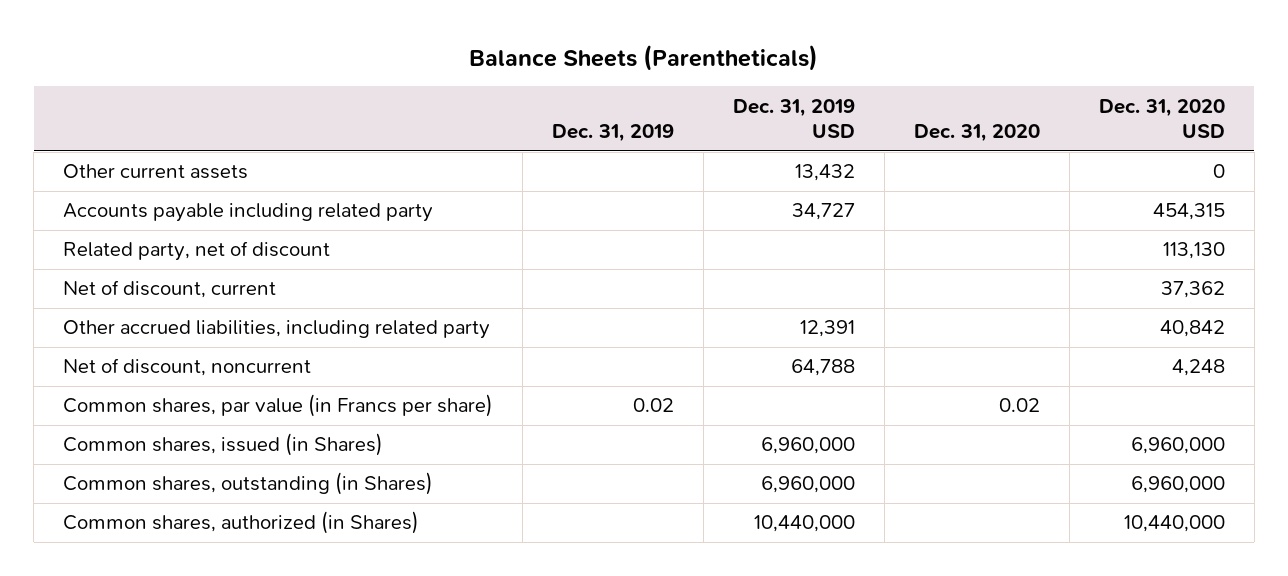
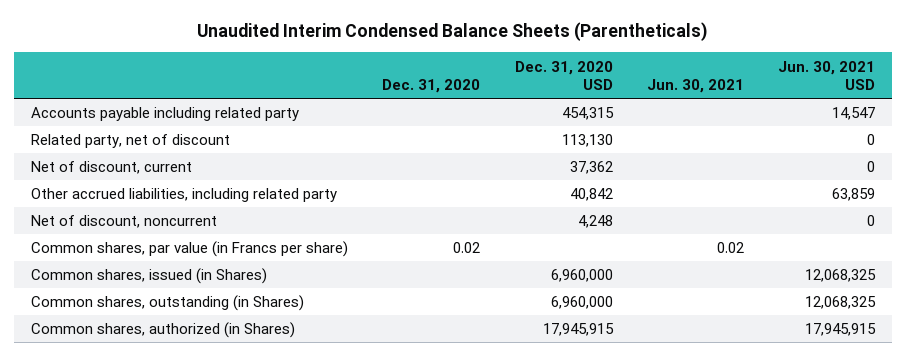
[468,44,818,71] Balance Sheets (Parentheticals) -> [197,22,709,42] Unaudited Interim Condensed Balance Sheets (Parentheticals)
[552,124,675,143] Dec. 31, 2019 -> none
[732,98,855,139] Dec. 31, 2019 USD -> none
none -> [646,78,744,93] Jun. 30, 2021
none -> [778,60,876,90] Jun. 30, 2021 USD
[63,164,249,180] Other current assets -> none
[1123,515,1225,533] 10,440,000 -> [542,323,614,337] 17,945,915

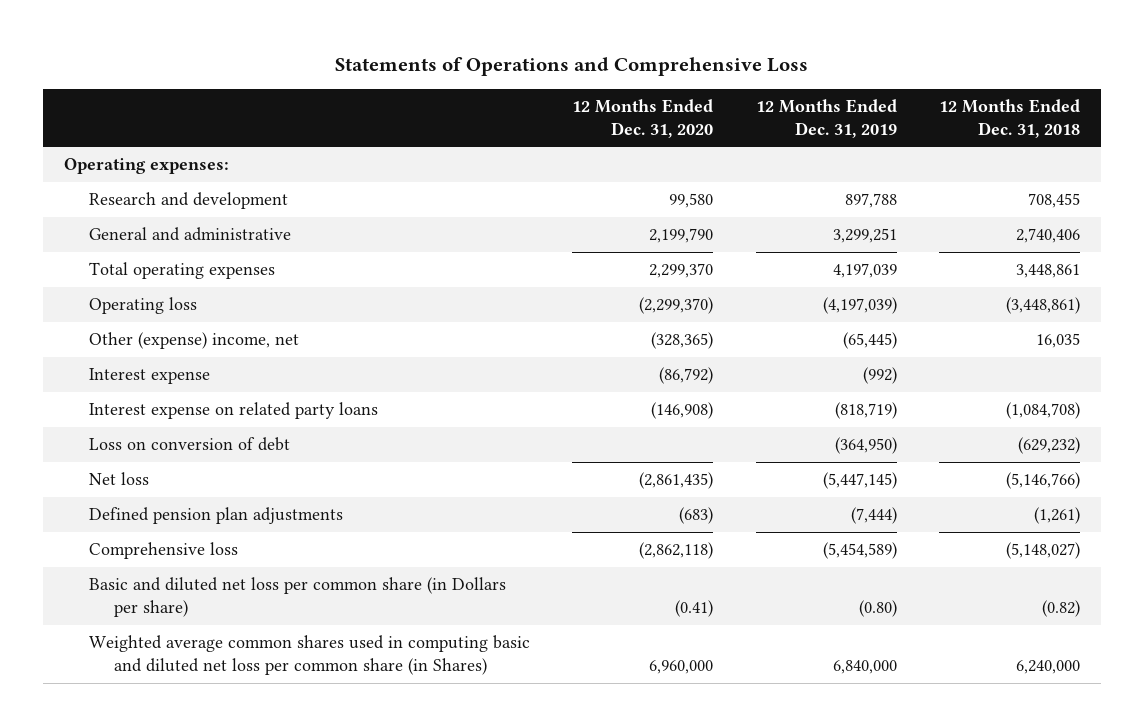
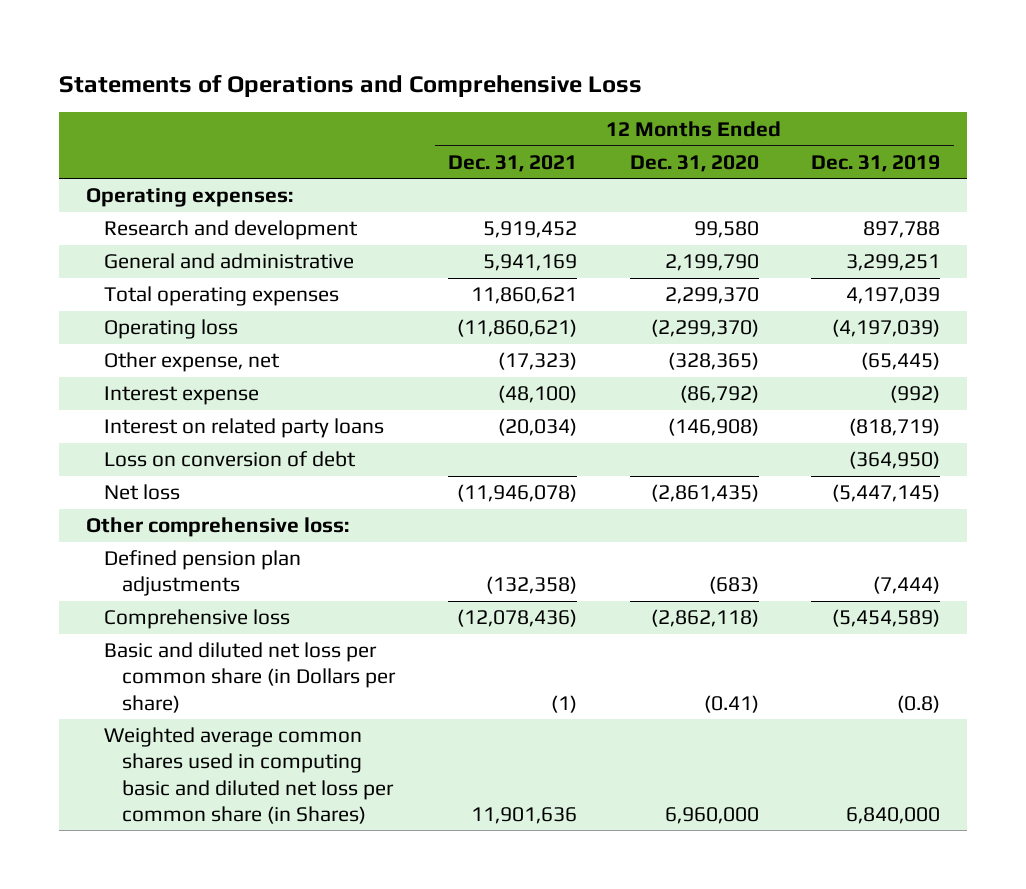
[939,99,1081,138] 12 Months Ended Dec. 31, 2018 -> none
none -> [448,154,578,172] Dec. 31, 2021
[89,332,300,350] Other (expense) income, net -> [104,352,281,373] Other expense, net
[89,402,379,420] Interest expense on related party loans -> [104,418,385,439] Interest on related party loans
none -> [85,517,349,538] Other comprehensive loss:
[858,600,897,618] (0.80) -> [897,694,941,713] (0.8)

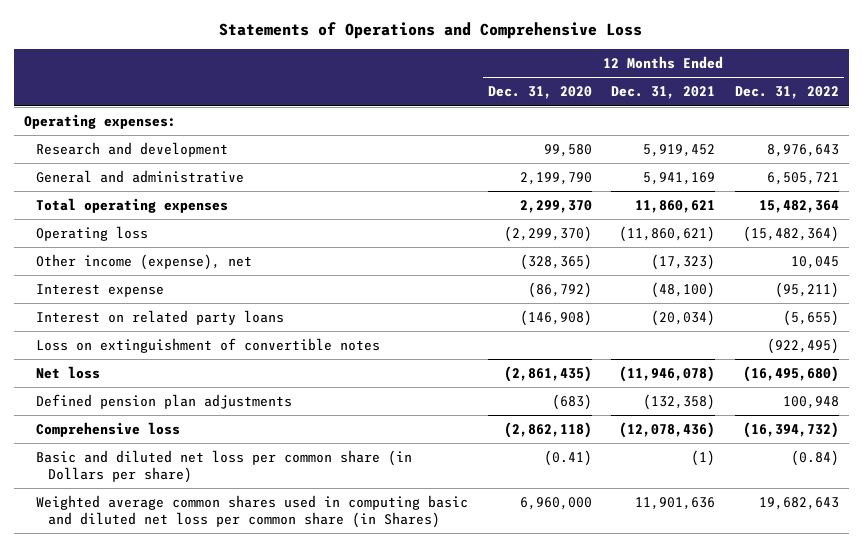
[811,154,941,172] Dec. 31, 2019 -> none
none -> [734,86,839,100] Dec. 31, 2022
[104,352,281,373] Other expense, net -> [35,253,252,270] Other income (expense), net
[104,451,357,468] Loss on conversion of debt -> [35,337,380,353] Loss on extinguishment of convertible notes
[85,517,349,538] Other comprehensive loss: -> none

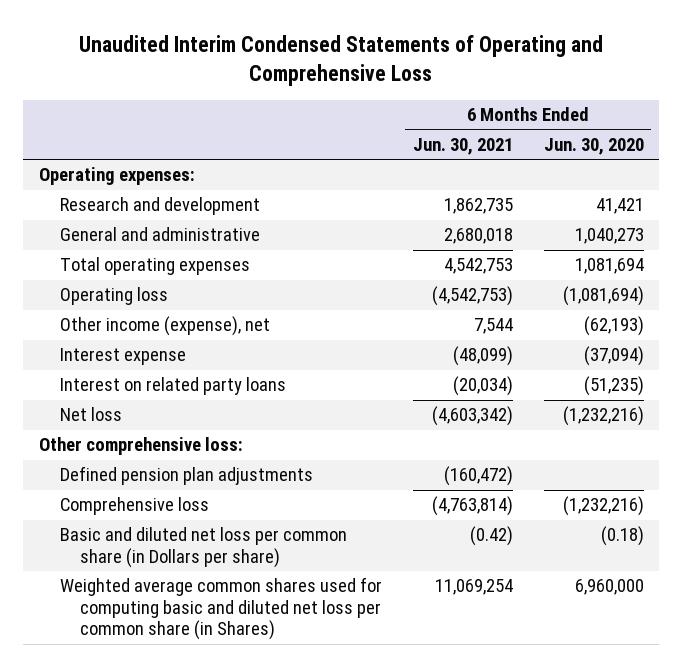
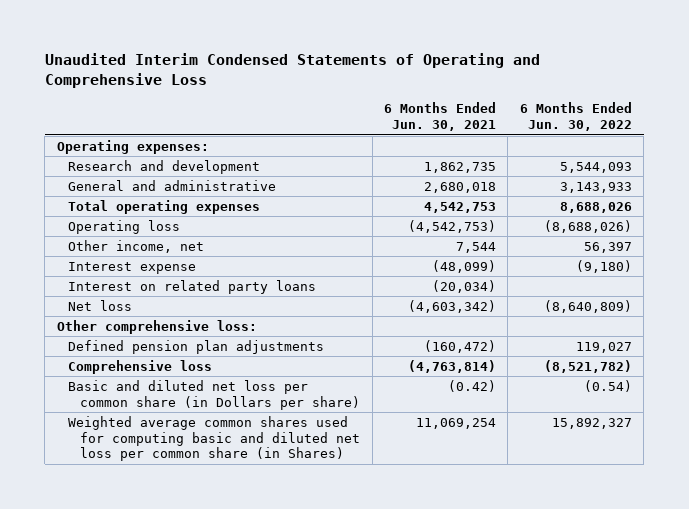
[543,138,644,156] Jun. 30, 2020 -> none
none -> [519,102,632,132] 6 Months Ended Jun. 30, 2022
[59,316,270,337] Other income (expense), net -> [68,240,205,254] Other income, net

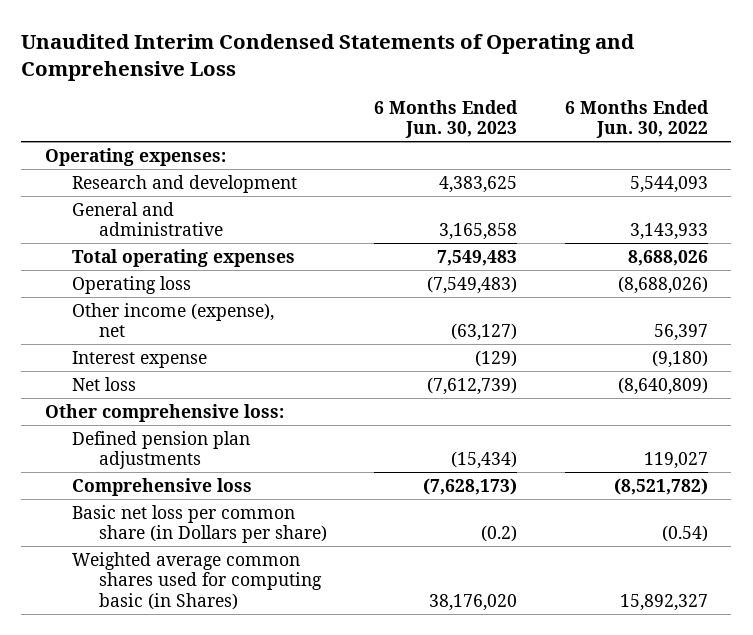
[384,102,497,132] 6 Months Ended Jun. 30, 2021 -> none
none -> [374,99,519,139] 6 Months Ended Jun. 30, 2023
[68,240,205,254] Other income, net -> [72,302,275,338] Other income (expense), net
[68,280,317,295] Interest on related party loans -> none
[68,380,361,410] Basic and diluted net loss per common share (in Dollars per share) -> [72,504,328,544] Basic net loss per common share (in Dollars per share)
[68,416,361,462] Weighted average common shares used for computing basic and diluted net loss per common share (in Shares) -> [72,551,323,610] Weighted average common shares used for computing basic (in Shares)

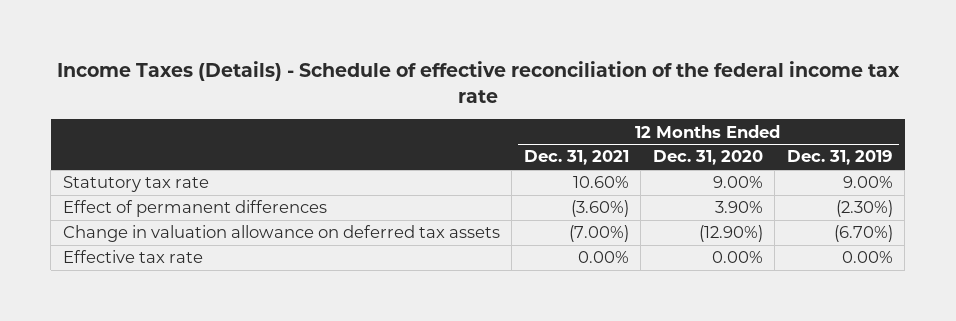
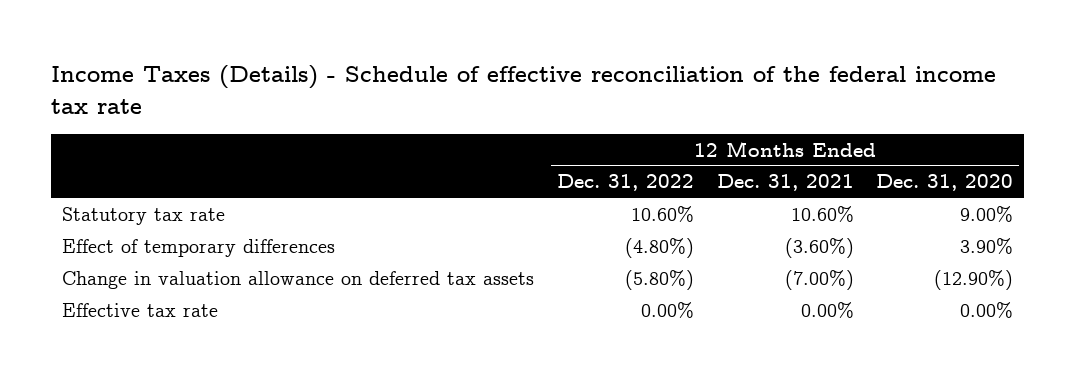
[786,150,893,166] Dec. 31, 2019 -> none
none -> [556,174,694,192] Dec. 31, 2022
[62,200,327,218] Effect of permanent differences -> [62,238,336,257] Effect of temporary differences

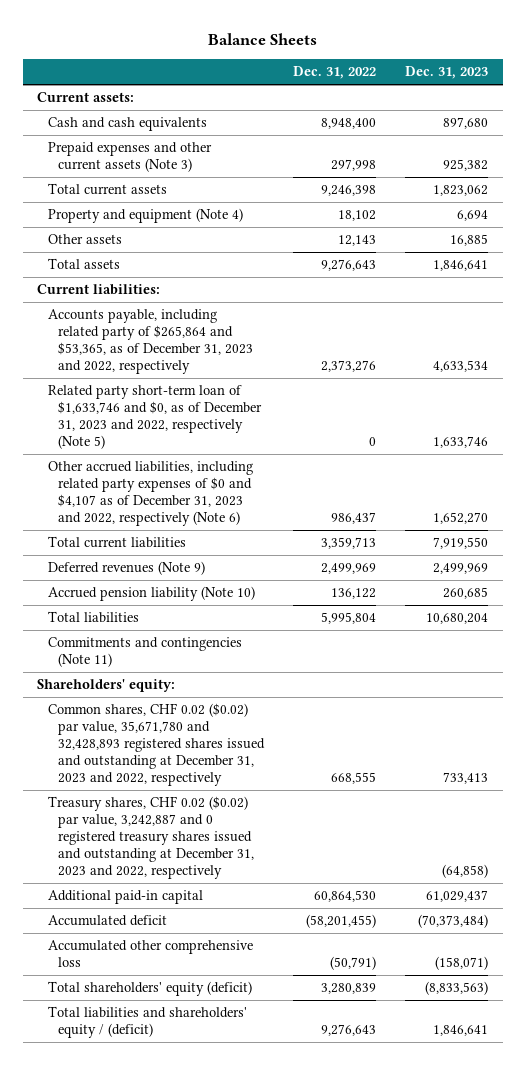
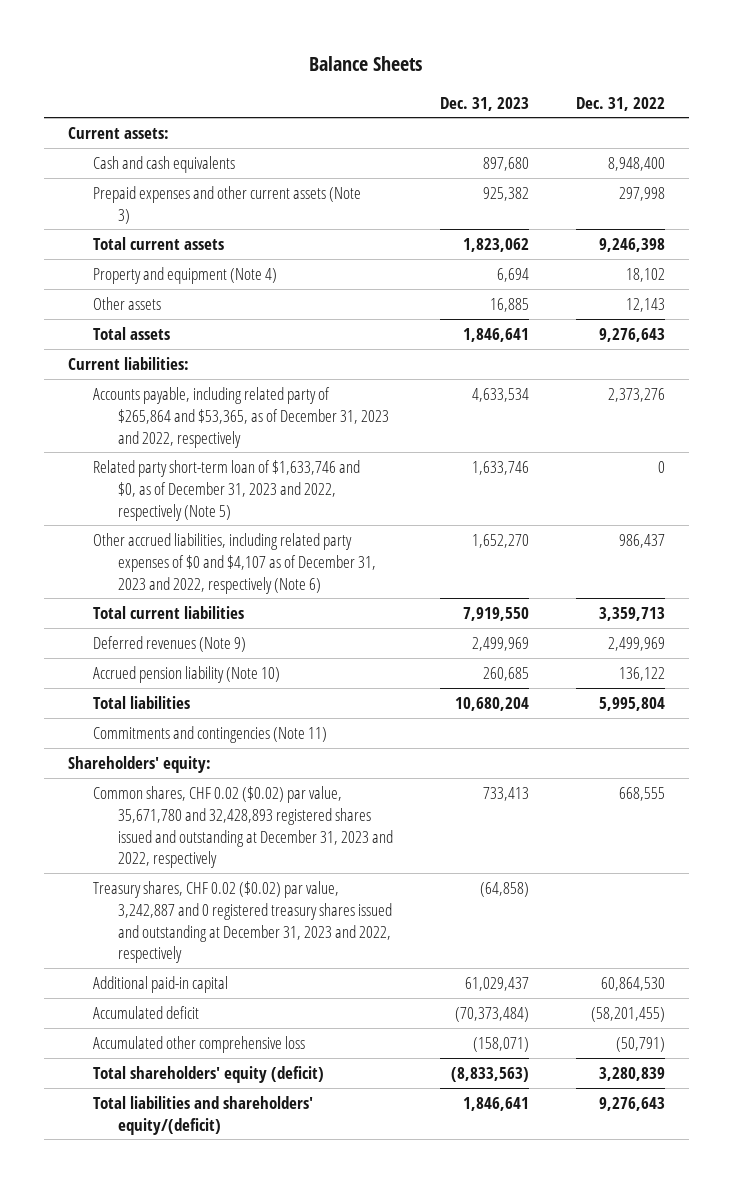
[47,1006,247,1039] Total liabilities and shareholders' equity / (deficit) -> [92,1095,313,1135] Total liabilities and shareholders' equity/(deficit)

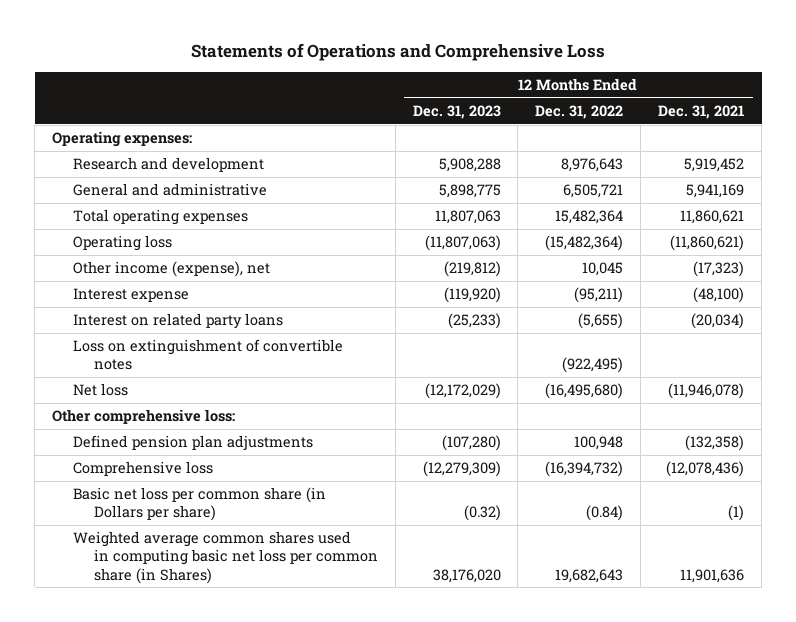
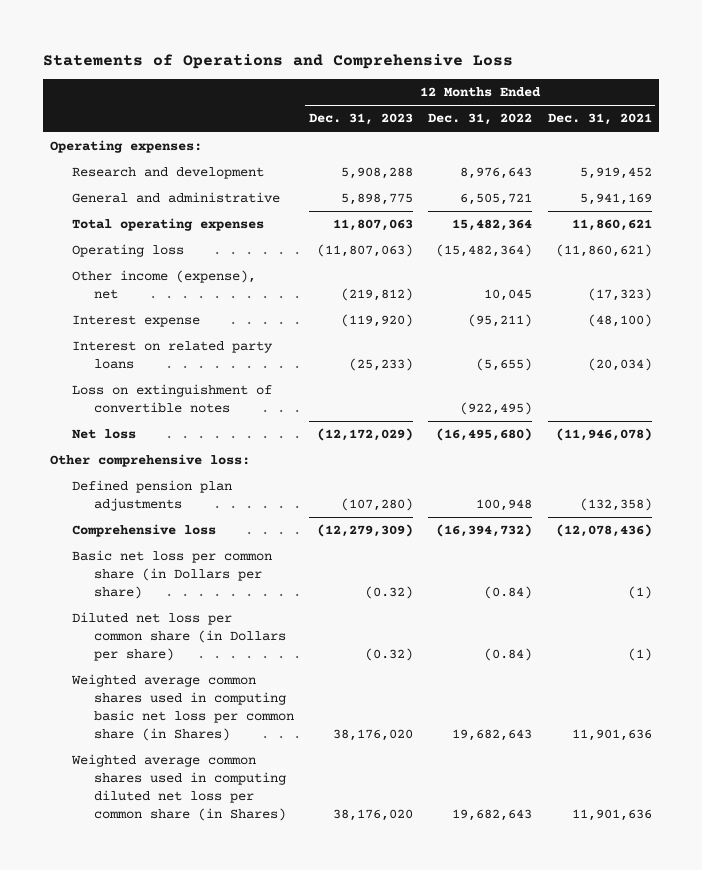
none -> [71,612,286,661] Diluted net loss per common share (in Dollars per share)
none -> [70,754,286,821] Weighted average common shares used in computing diluted net loss per common share (in Shares)

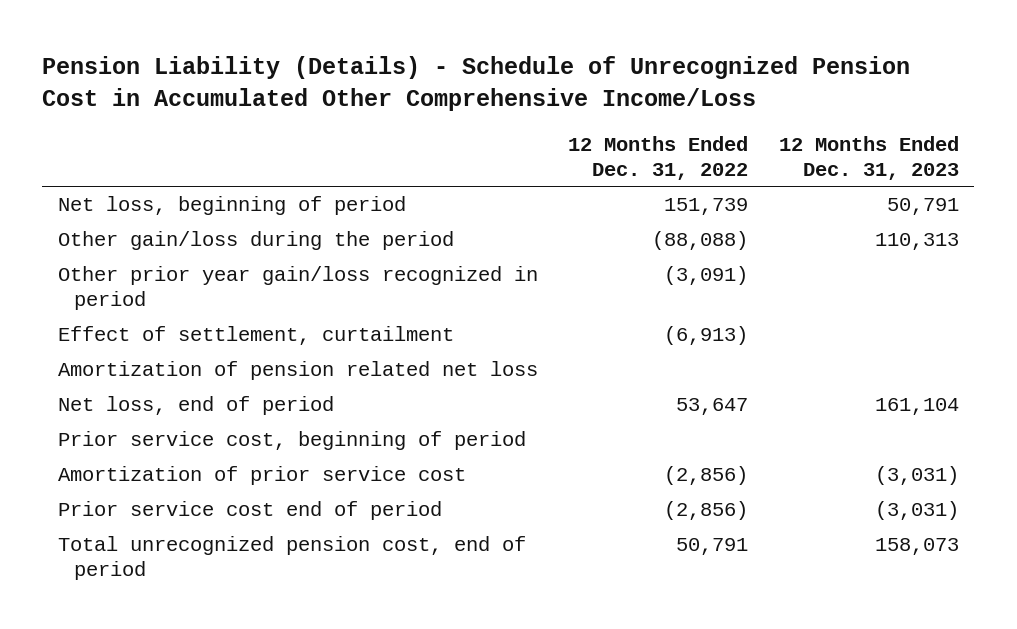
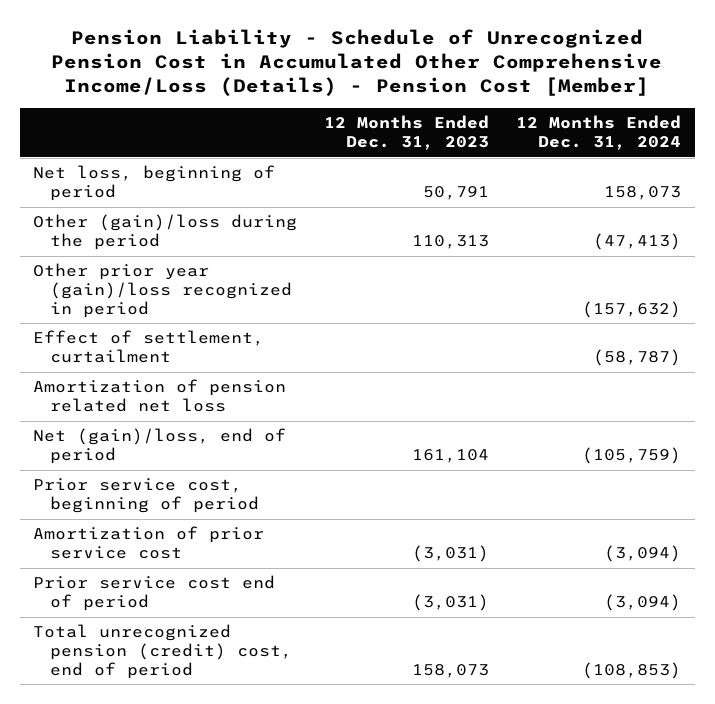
[42,56,911,112] Pension Liability (Details) - Schedule of Unrecognized Pension Cost in Accumulated Other Comprehensive Income/Loss -> [51,29,663,97] Pension Liability - Schedule of Unrecognized Pension Cost in Accumulated Other Comprehensive Income/Loss (Details) - Pension Cost [Member]
[568,135,749,180] 12 Months Ended Dec. 31, 2022 -> none
none -> [516,115,682,151] 12 Months Ended Dec. 31, 2024
[57,231,454,251] Other gain/loss during the period -> [33,214,298,251] Other (gain)/loss during the period
[57,266,538,311] Other prior year gain/loss recognized in period -> [33,263,292,318] Other prior year (gain)/loss recognized in period
[57,396,334,416] Net loss, end of period -> [33,428,287,465] Net (gain)/loss, end of period
[57,536,526,581] Total unrecognized pension cost, end of period -> [33,624,292,679] Total unrecognized pension (credit) cost, end of period

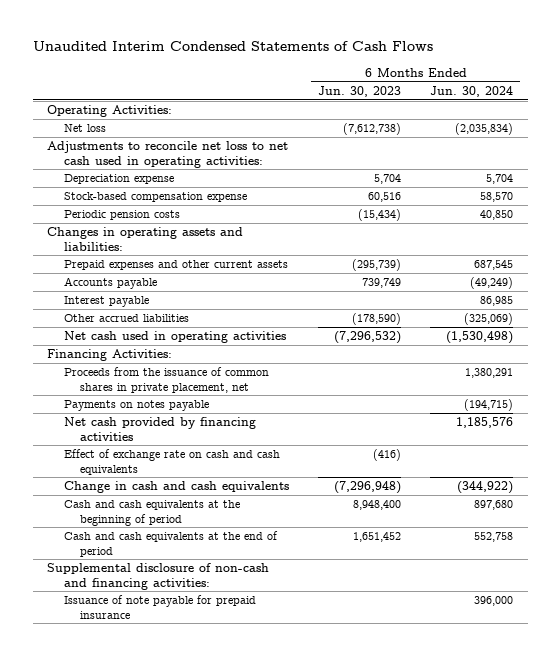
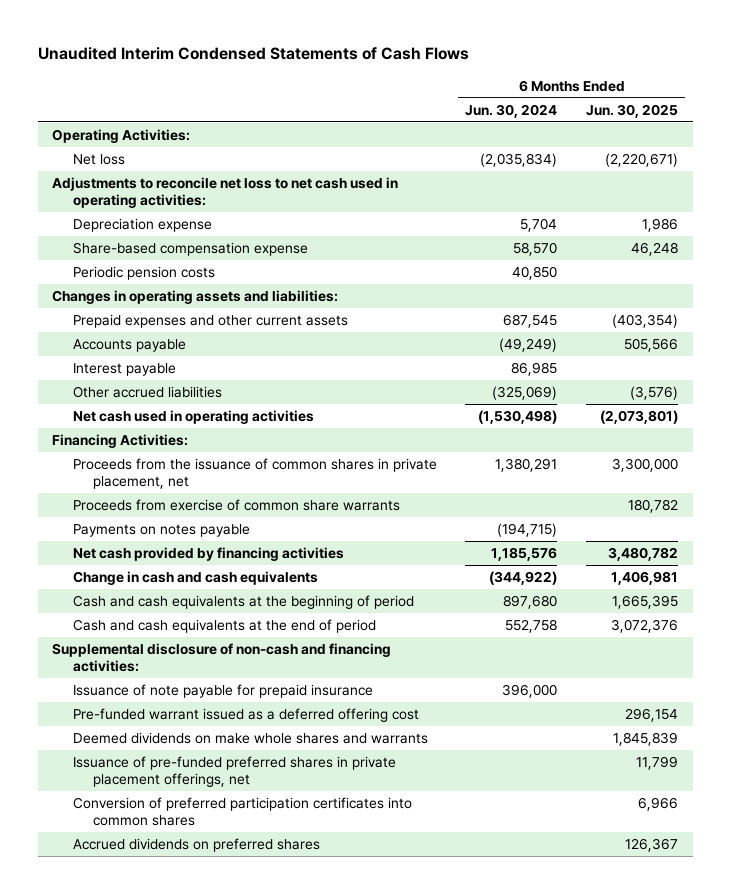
[317,85,401,97] Jun. 30, 2023 -> none
none -> [586,103,679,118] Jun. 30, 2025
[63,192,247,203] Stock-based compensation expense -> [72,242,308,257] Share-based compensation expense
none -> [72,499,400,512] Proceeds from exercise of common share warrants
[63,449,280,475] Effect of exchange rate on cash and cash equivalents -> none
none -> [72,708,419,723] Pre-funded warrant issued as a deferred offering cost
none -> [72,732,428,745] Deemed dividends on make whole shares and warrants
none -> [72,756,396,787] Issuance of pre-funded preferred shares in private placement offerings, net
none -> [72,797,412,826] Conversion of preferred participation certificates into common shares
none -> [72,838,320,853] Accrued dividends on preferred shares

